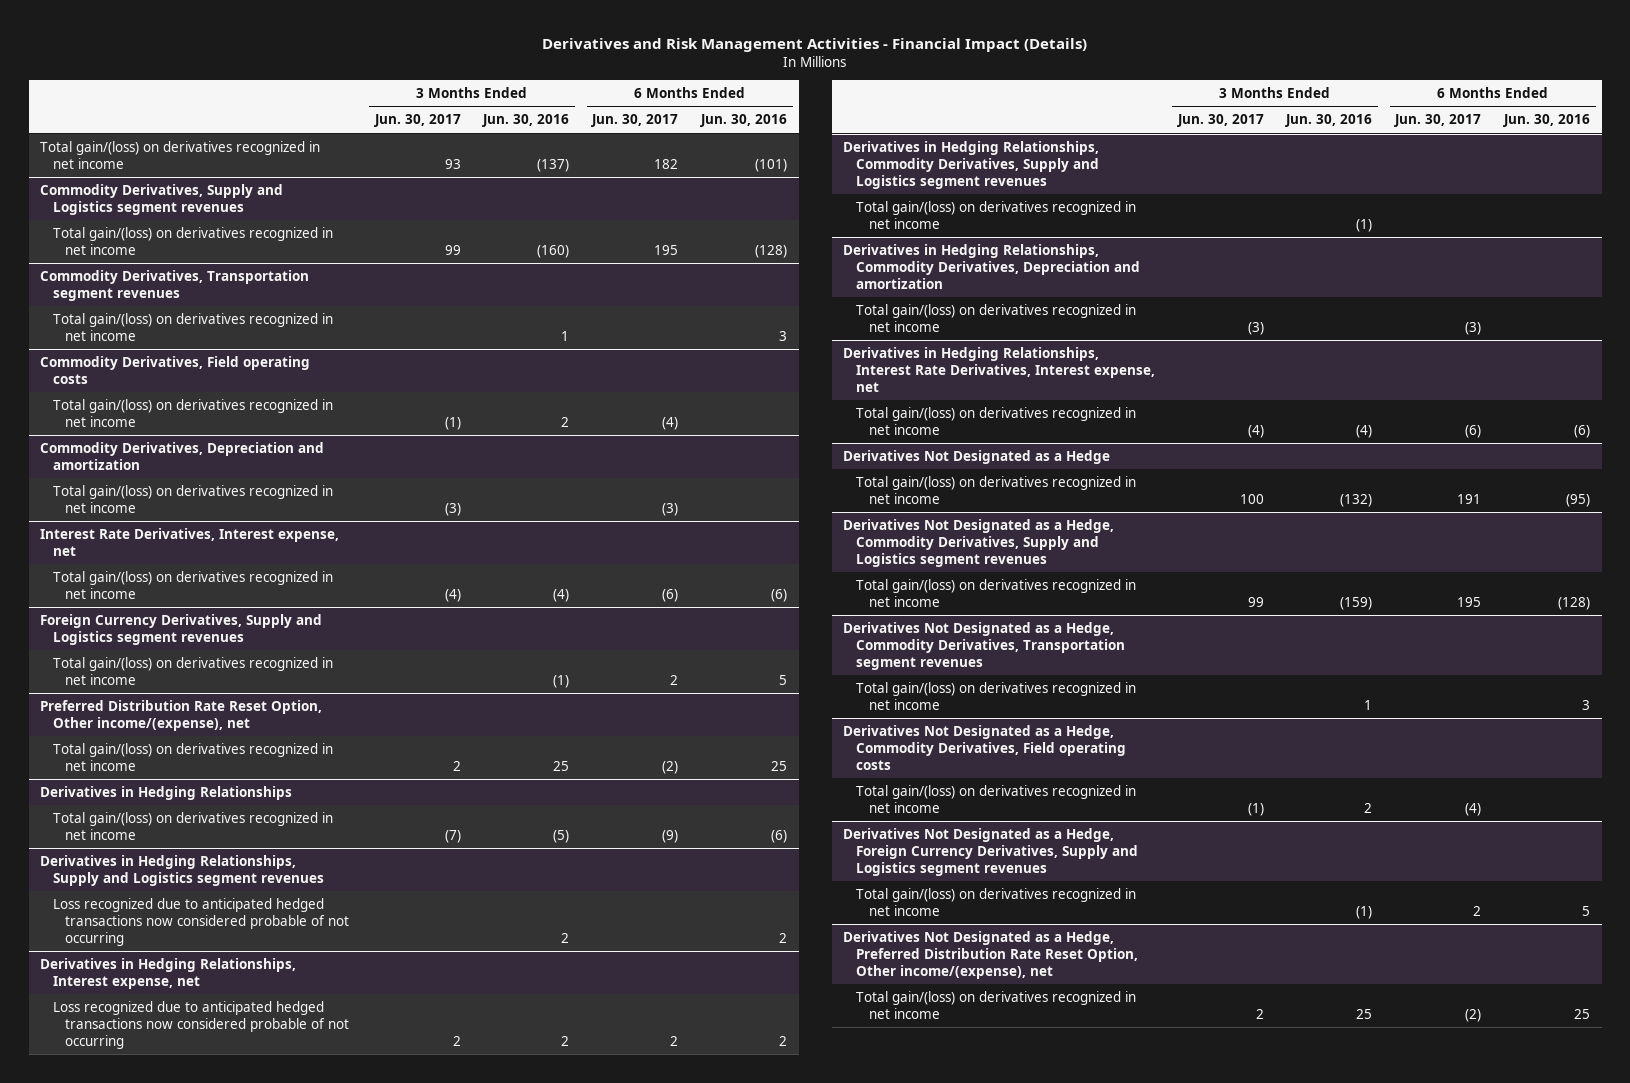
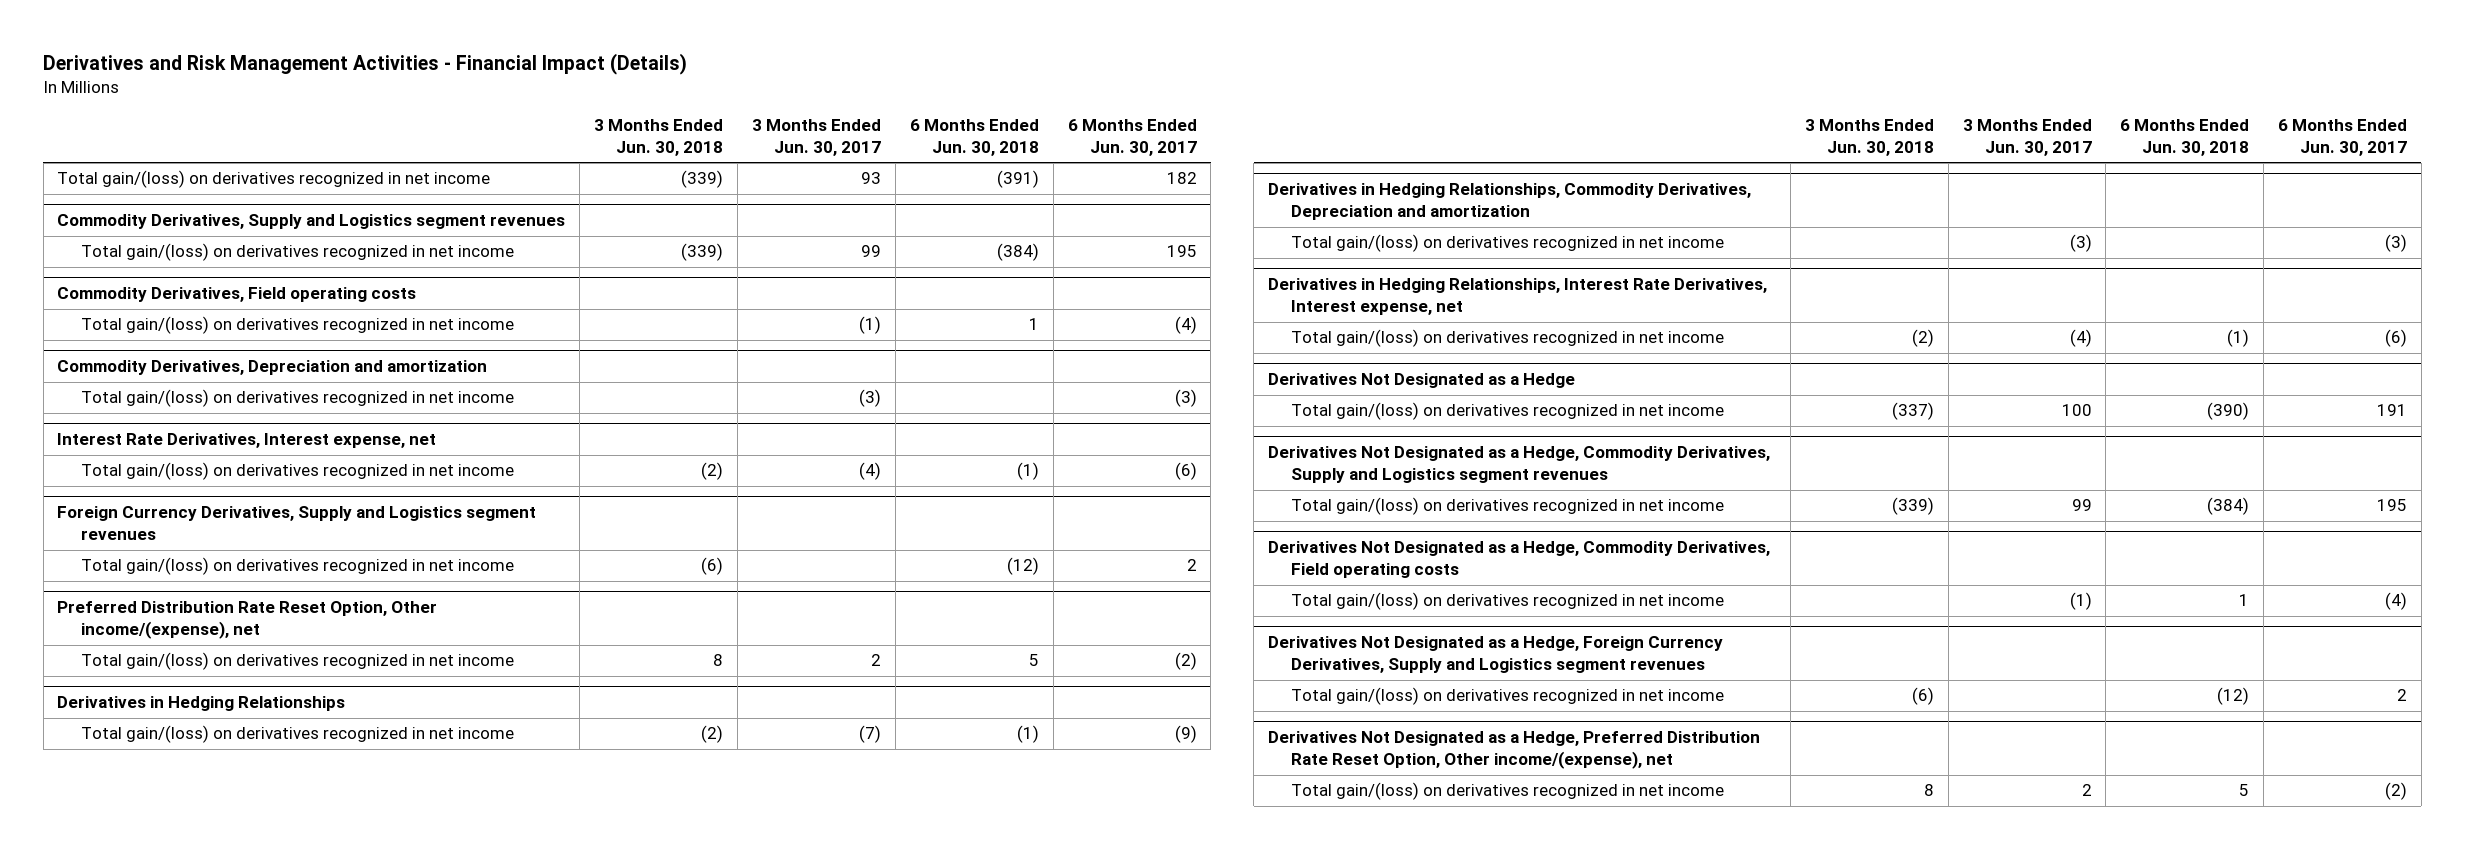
[482,114,570,128] Jun. 30, 2016 -> none
[700,114,788,128] Jun. 30, 2016 -> none
none -> [594,119,724,157] 3 Months Ended Jun. 30, 2018
none -> [909,119,1039,157] 6 Months Ended Jun. 30, 2018
[40,269,310,301] Commodity Derivatives, Transportation segment revenues -> none
[52,312,333,341] Total gain/(loss) on derivatives recognized in net income -> none
[40,854,324,886] Derivatives in Hedging Relationships, Supply and Logistics segment revenues -> none
[52,897,350,947] Loss recognized due to anticipated hedged transactions now considered probable of not occurring -> none
[40,957,297,989] Derivatives in Hedging Relationships, Interest expense, net -> none
[52,1000,350,1050] Loss recognized due to anticipated hedged transactions now considered probable of not occurring -> none
[843,140,1100,190] Derivatives in Hedging Relationships, Commodity Derivatives, Supply and Logistics segment revenues -> none
[855,200,1136,229] Total gain/(loss) on derivatives recognized in net income -> none
[843,621,1125,671] Derivatives Not Designated as a Hedge, Commodity Derivatives, Transportation segment revenues -> none
[855,681,1136,710] Total gain/(loss) on derivatives recognized in net income -> none

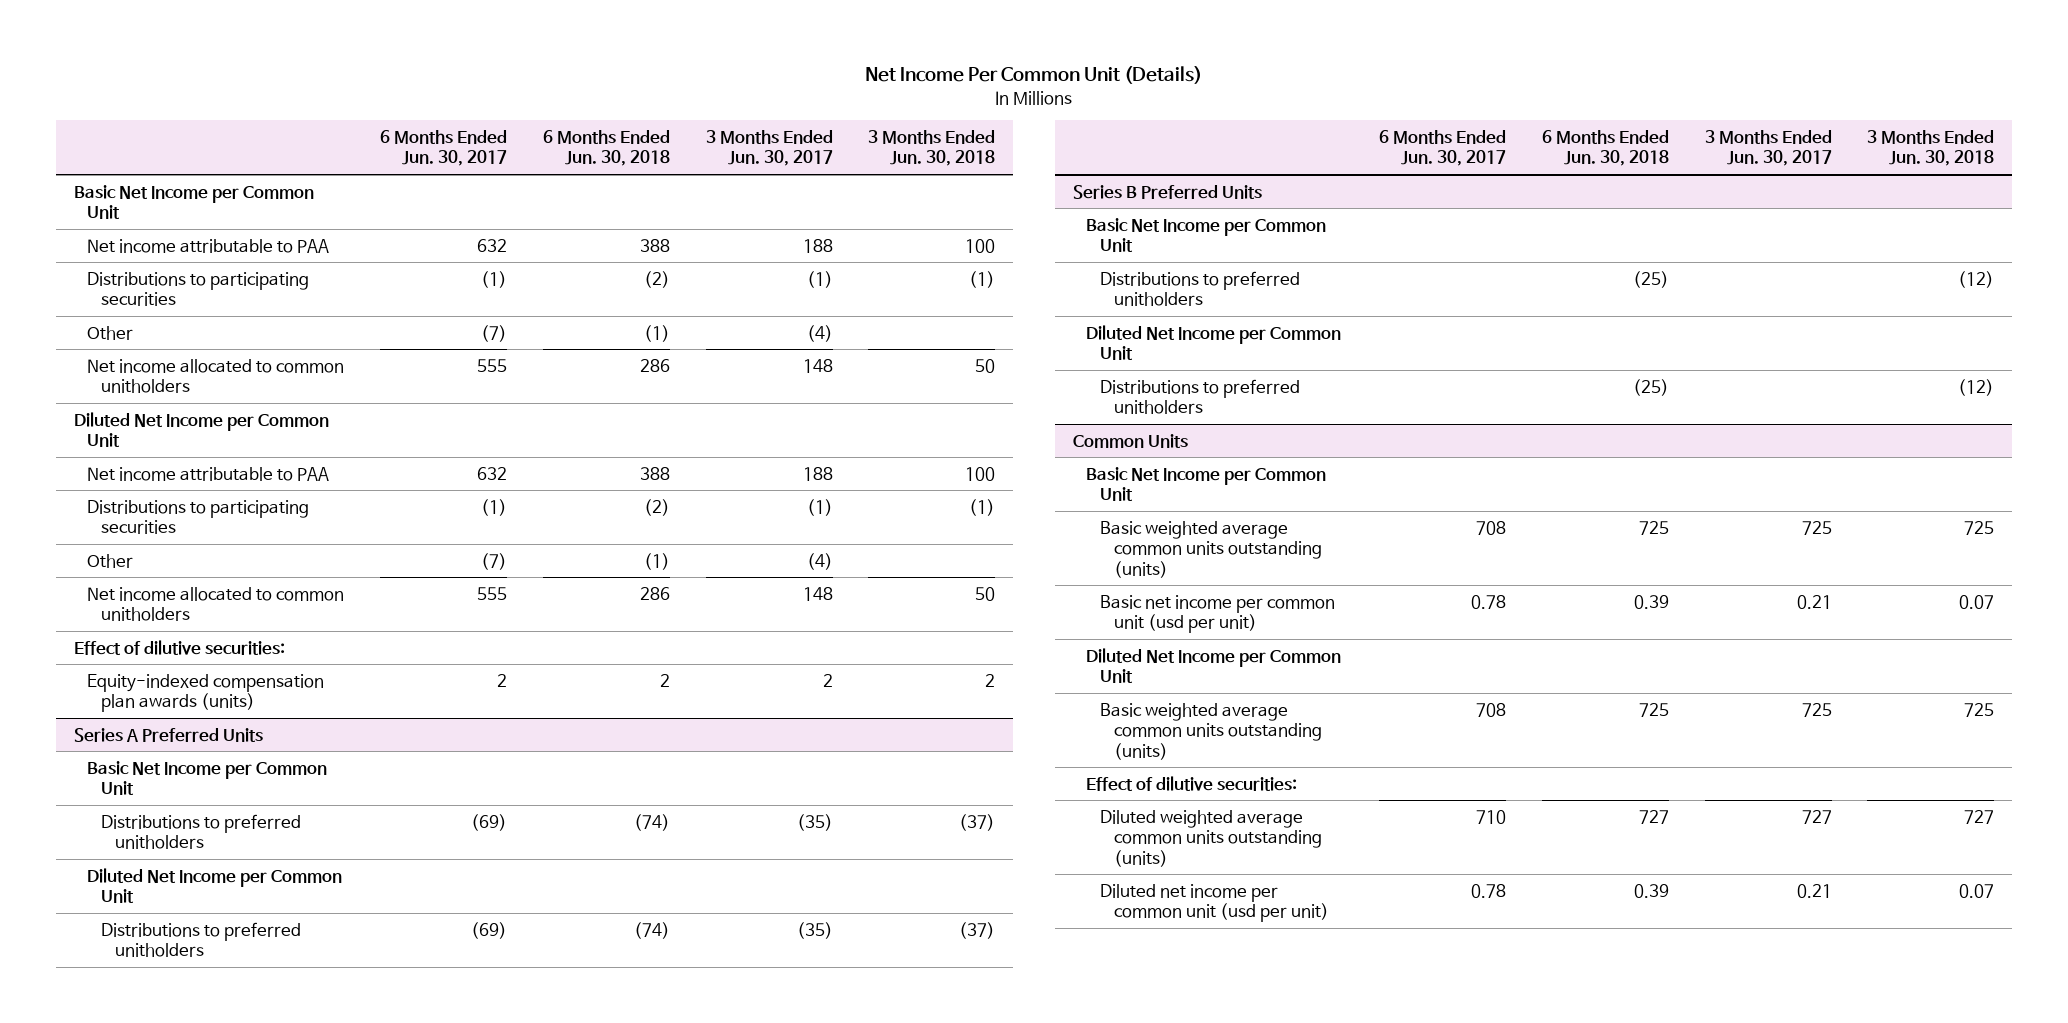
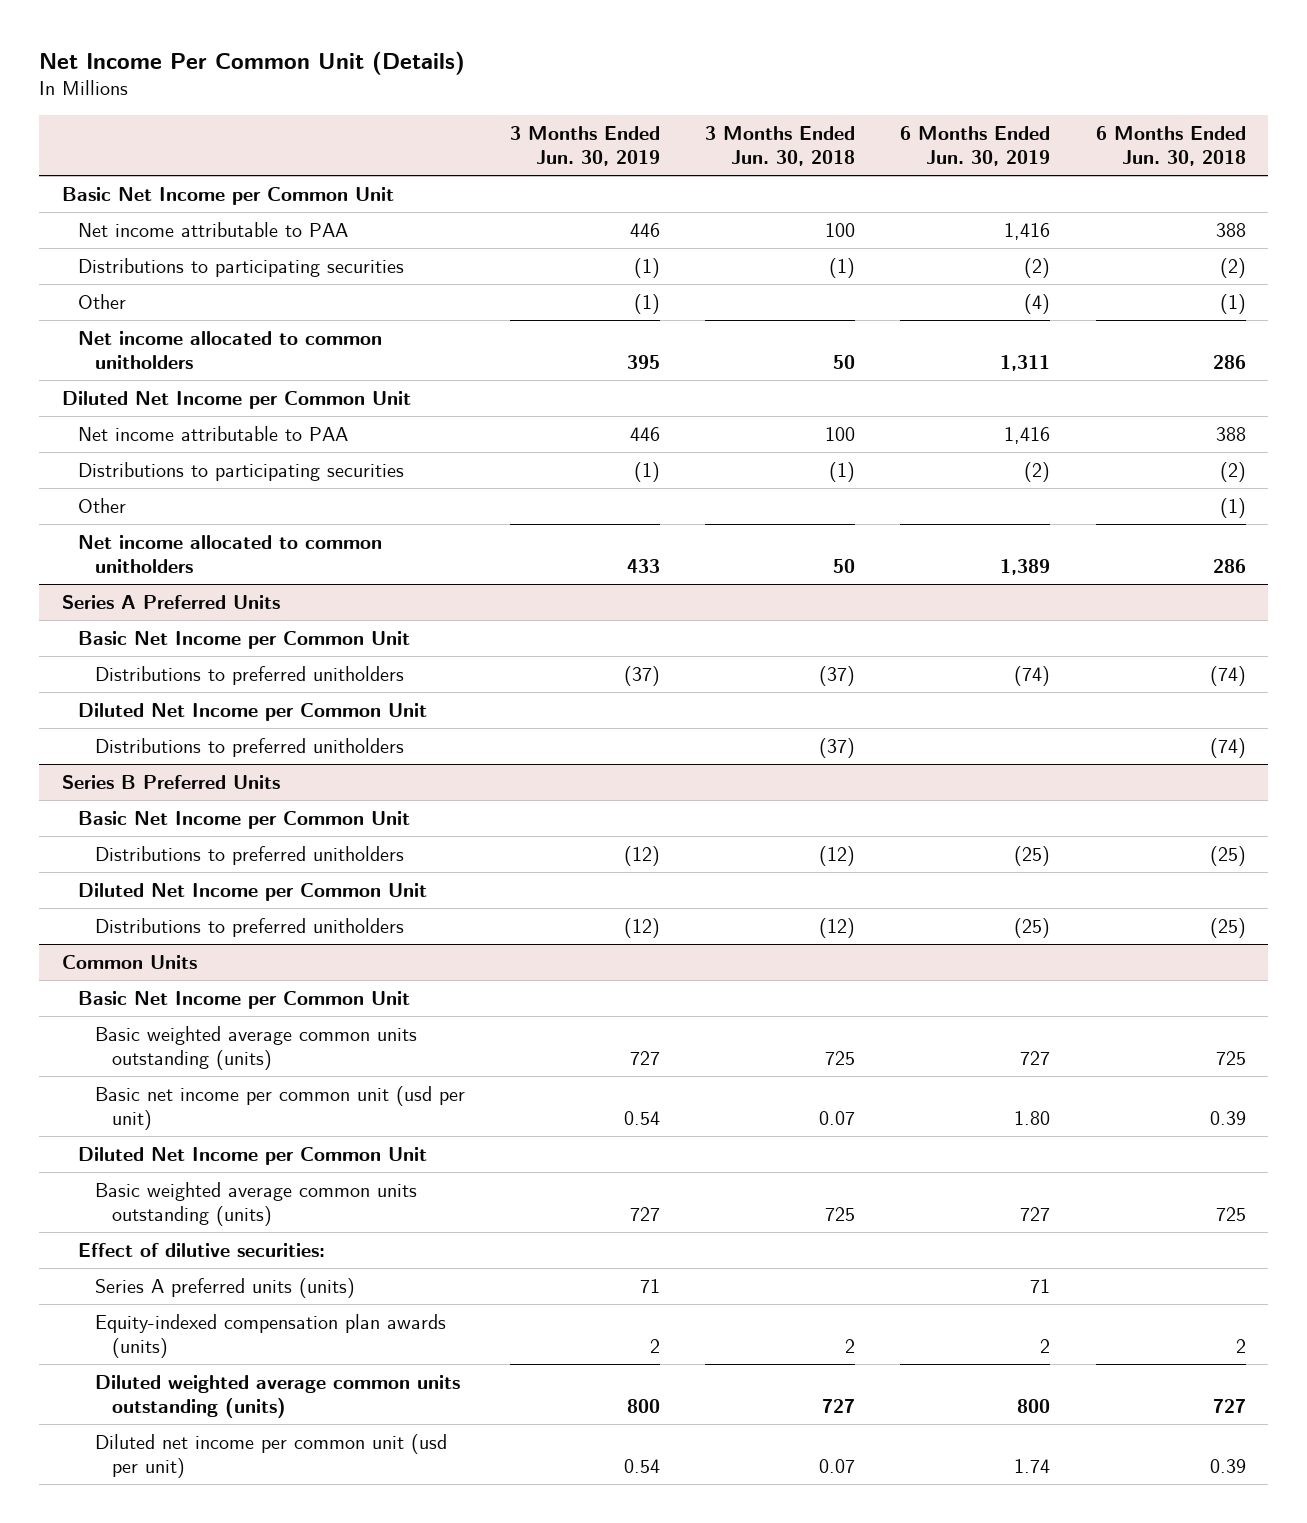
[380,130,508,167] 6 Months Ended Jun. 30, 2017 -> none
[705,130,833,167] 3 Months Ended Jun. 30, 2017 -> none
none -> [510,125,661,167] 3 Months Ended Jun. 30, 2019
none -> [900,125,1051,167] 6 Months Ended Jun. 30, 2019
[73,639,285,655] Effect of dilutive securities: -> none
[87,673,325,713] Equity-indexed compensation plan awards (units) -> none
none -> [95,1277,356,1298] Series A preferred units (units)
none -> [95,1313,447,1359] Equity-indexed compensation plan awards (units)

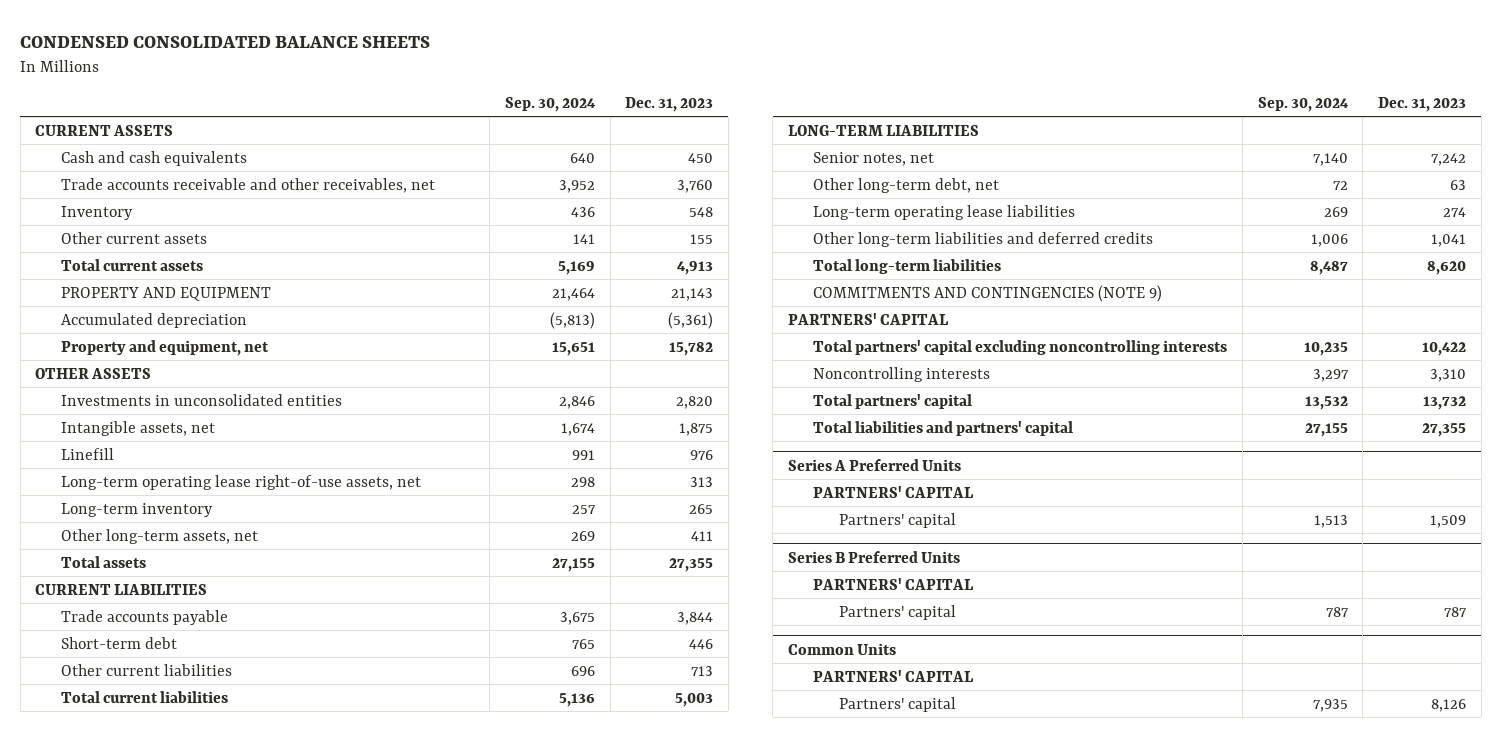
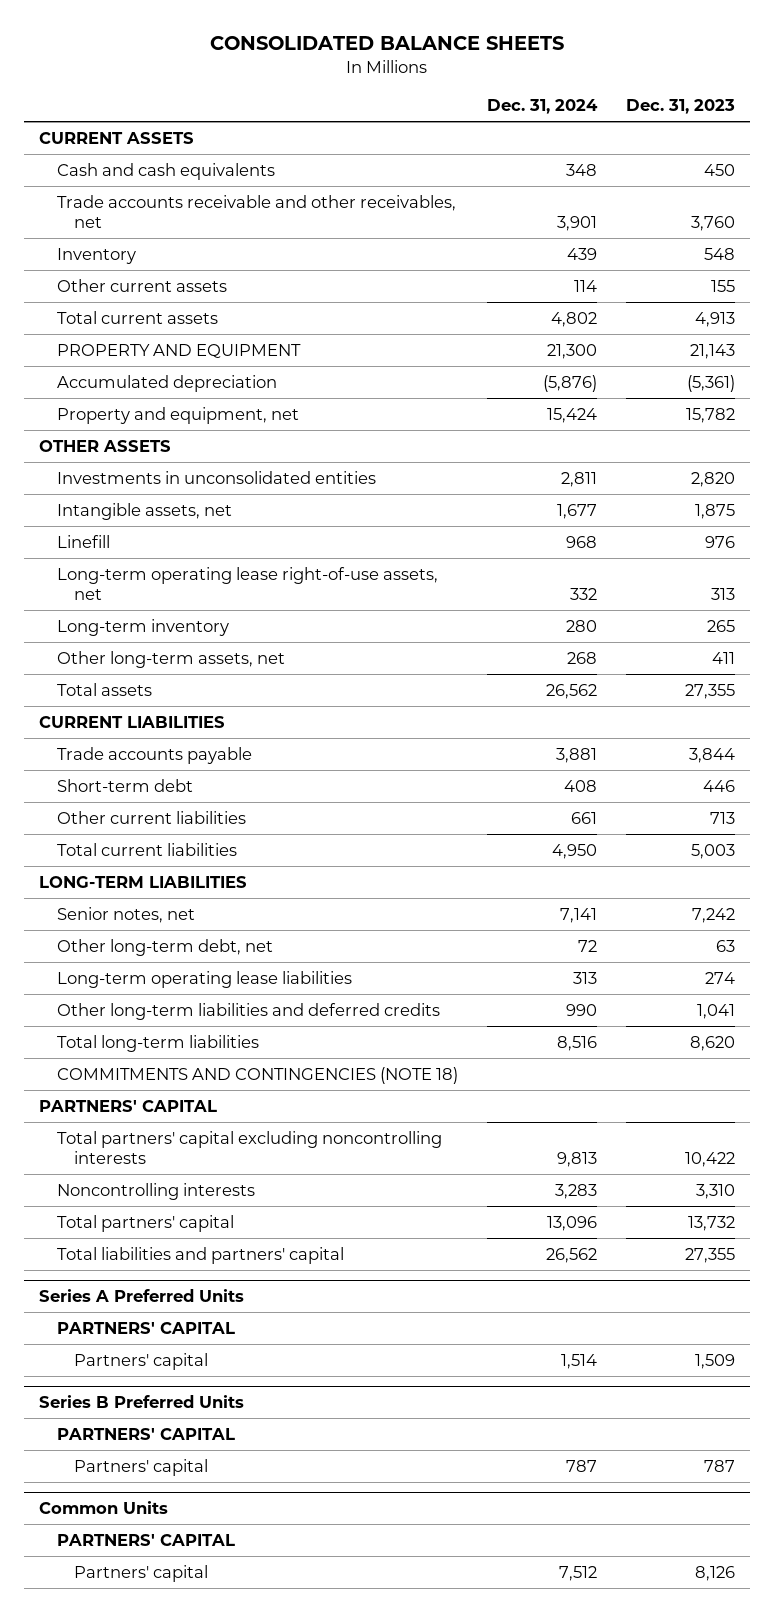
[20,35,431,48] CONDENSED CONSOLIDATED BALANCE SHEETS -> [209,36,564,51] CONSOLIDATED BALANCE SHEETS
[504,97,596,113] Sep. 30, 2024 -> none
none -> [486,99,598,115] Dec. 31, 2024
[813,284,1163,302] COMMITMENTS AND CONTINGENCIES (NOTE 9) -> [56,1066,458,1084] COMMITMENTS AND CONTINGENCIES (NOTE 18)

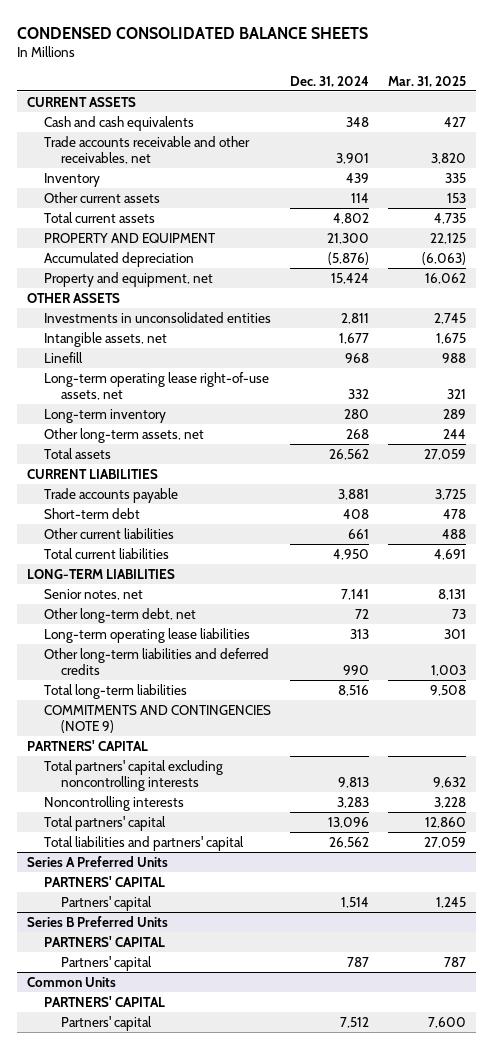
[209,36,564,51] CONSOLIDATED BALANCE SHEETS -> [17,26,369,39] CONDENSED CONSOLIDATED BALANCE SHEETS
[625,99,735,115] Dec. 31, 2023 -> none
none -> [388,75,467,87] Mar. 31, 2025
[56,1066,458,1084] COMMITMENTS AND CONTINGENCIES (NOTE 18) -> [43,704,271,733] COMMITMENTS AND CONTINGENCIES (NOTE 9)

